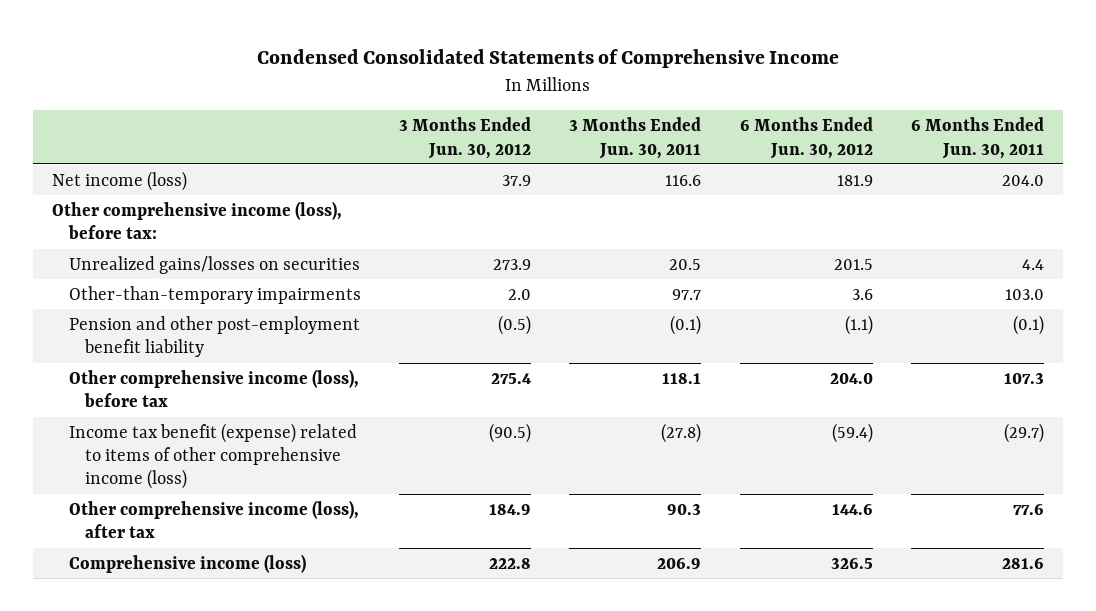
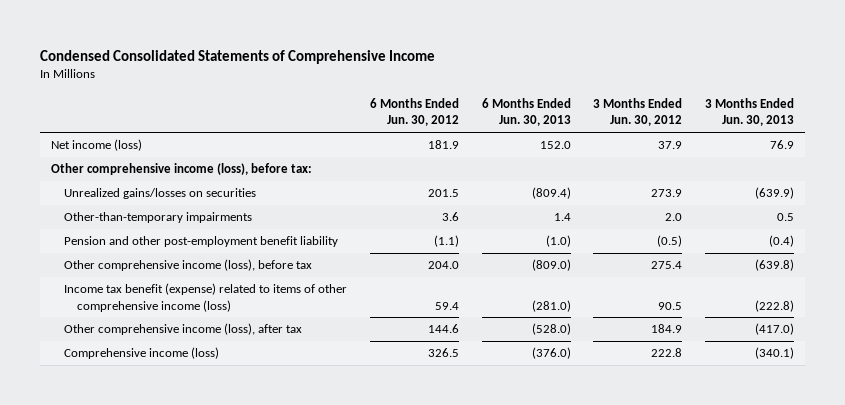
[569,117,702,159] 3 Months Ended Jun. 30, 2011 -> none
[911,117,1045,159] 6 Months Ended Jun. 30, 2011 -> none
none -> [481,97,571,127] 6 Months Ended Jun. 30, 2013
none -> [704,97,794,127] 3 Months Ended Jun. 30, 2013
[489,422,532,443] (90.5) -> [658,301,683,310] 90.5
[831,422,873,443] (59.4) -> [434,301,459,310] 59.4

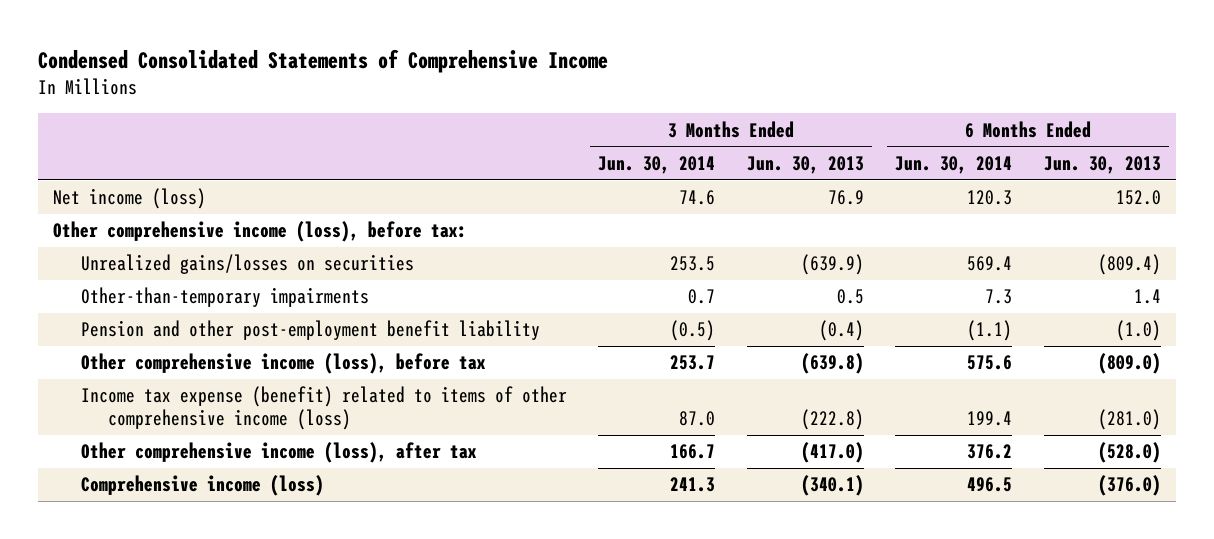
[369,97,459,127] 6 Months Ended Jun. 30, 2012 -> none
[593,97,683,127] 3 Months Ended Jun. 30, 2012 -> none
none -> [598,156,716,175] Jun. 30, 2014
none -> [895,156,1013,175] Jun. 30, 2014
[64,283,348,312] Income tax benefit (expense) related to items of other comprehensive income (loss) -> [80,386,567,431] Income tax expense (benefit) related to items of other comprehensive income (loss)

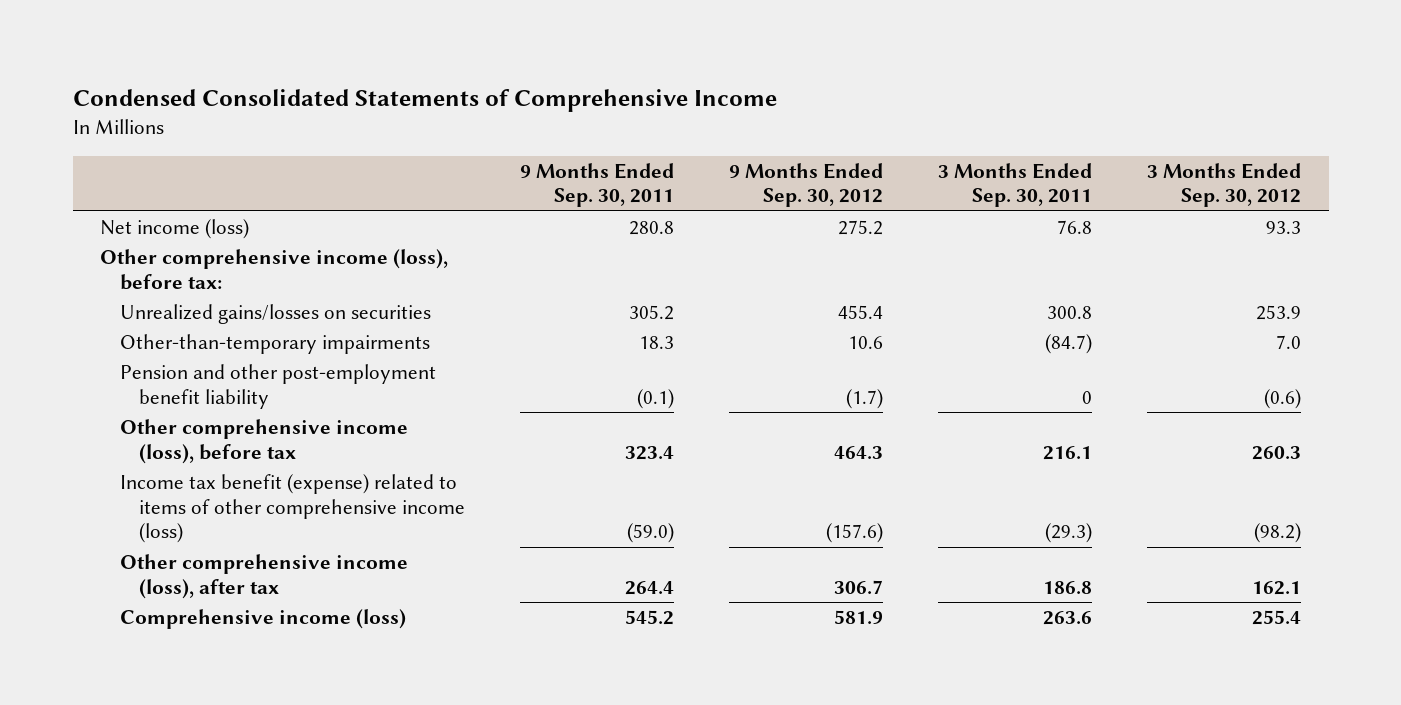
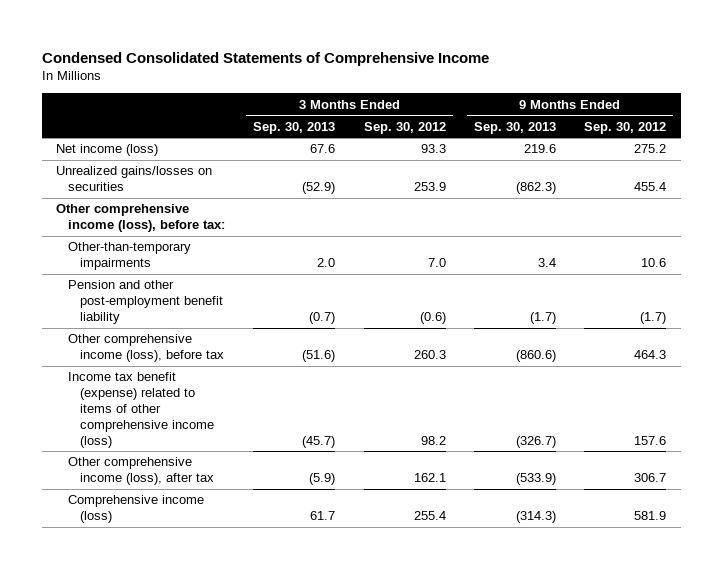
[519,162,674,208] 9 Months Ended Sep. 30, 2011 -> none
[938,162,1093,208] 3 Months Ended Sep. 30, 2011 -> none
none -> [253,121,336,134] Sep. 30, 2013
none -> [474,121,557,134] Sep. 30, 2013
[100,249,449,290] Other comprehensive income (loss), before tax: -> [56,204,225,233] Other comprehensive income (loss), before tax:
[826,523,884,544] (157.6) -> [634,435,667,445] 157.6
[1254,523,1302,544] (98.2) -> [420,435,446,445] 98.2

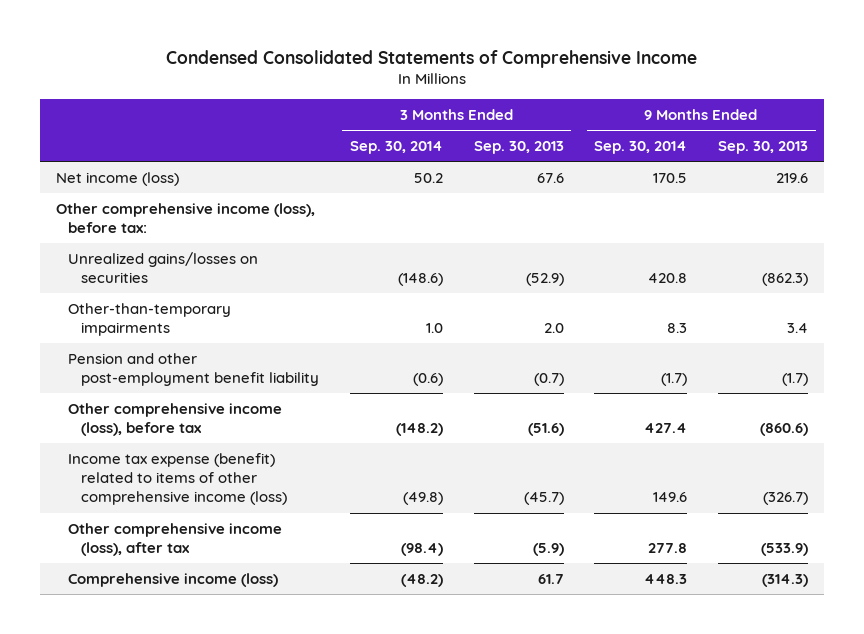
[363,121,446,134] Sep. 30, 2012 -> none
[584,121,667,134] Sep. 30, 2012 -> none
none -> [349,141,443,155] Sep. 30, 2014
none -> [594,141,688,155] Sep. 30, 2014
[56,166,213,192] Unrealized gains/losses on securities -> [68,251,259,284] Unrealized gains/losses on securities
[67,372,214,448] Income tax benefit (expense) related to items of other comprehensive income (loss) -> [68,452,287,506] Income tax expense (benefit) related to items of other comprehensive income (loss)

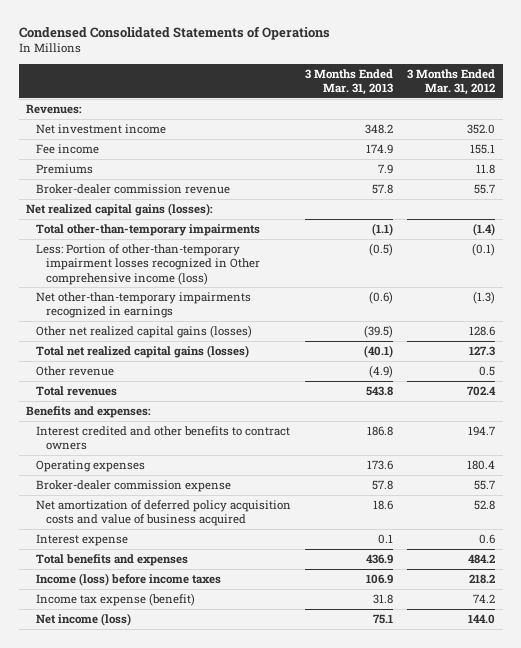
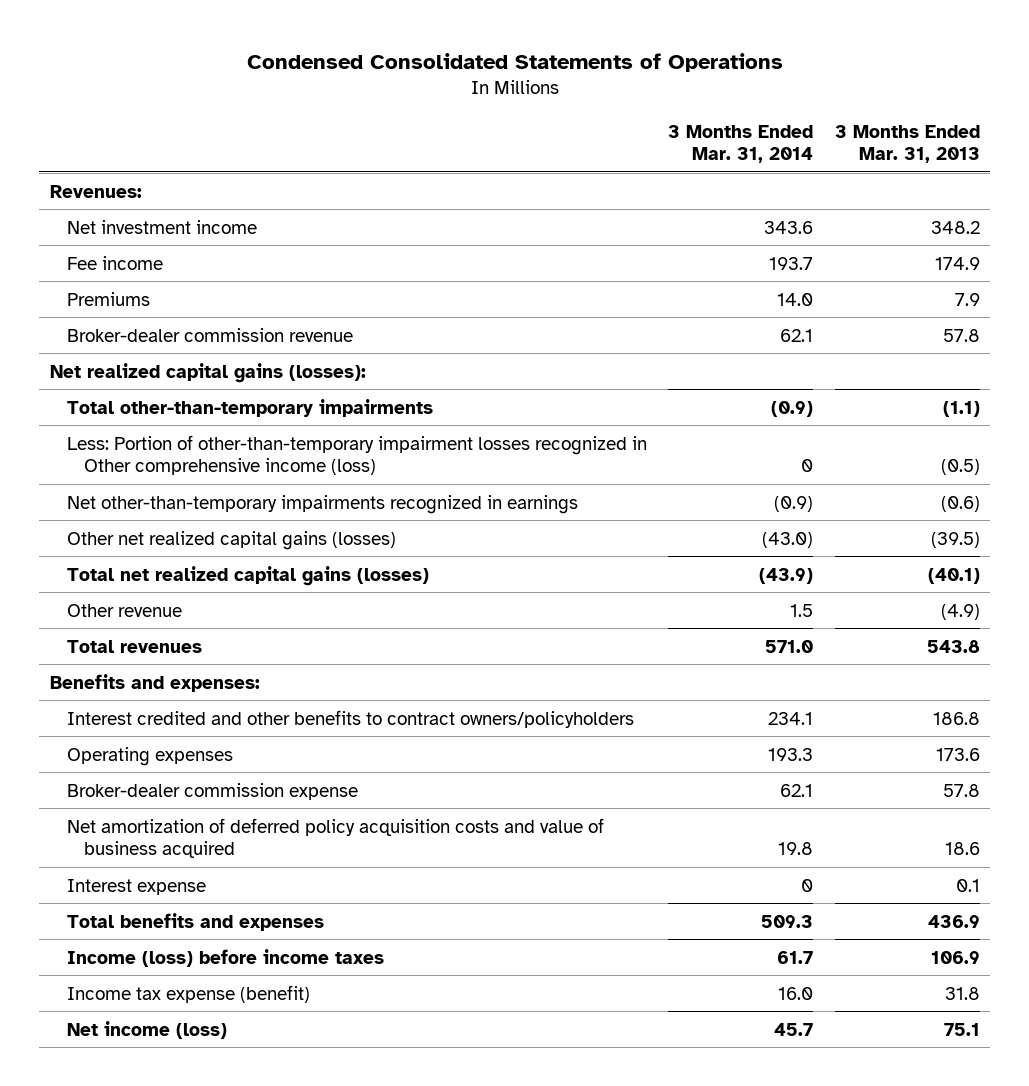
[407,68,496,96] 3 Months Ended Mar. 31, 2012 -> none
none -> [668,124,814,164] 3 Months Ended Mar. 31, 2014
[35,426,290,451] Interest credited and other benefits to contract owners -> [66,709,634,728] Interest credited and other benefits to contract owners/policyholders

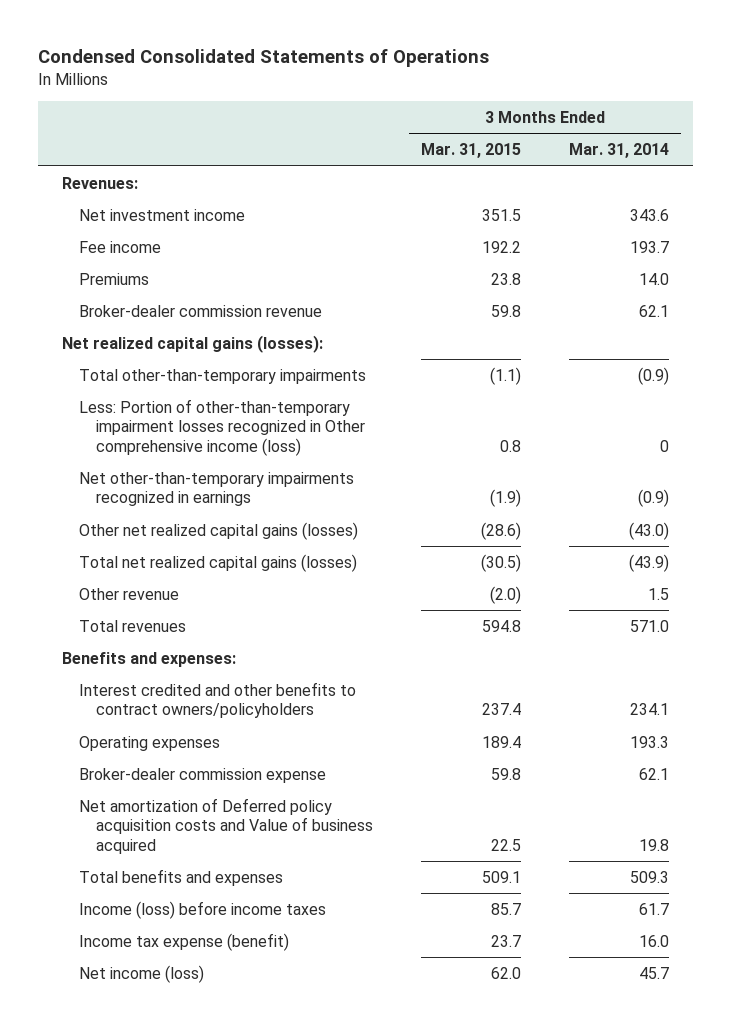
[834,124,980,164] 3 Months Ended Mar. 31, 2013 -> none
none -> [421,143,522,159] Mar. 31, 2015
[66,878,206,895] Interest expense -> none
[66,817,604,858] Net amortization of deferred policy acquisition costs and value of business acquired -> [79,797,373,855] Net amortization of Deferred policy acquisition costs and Value of business acquired

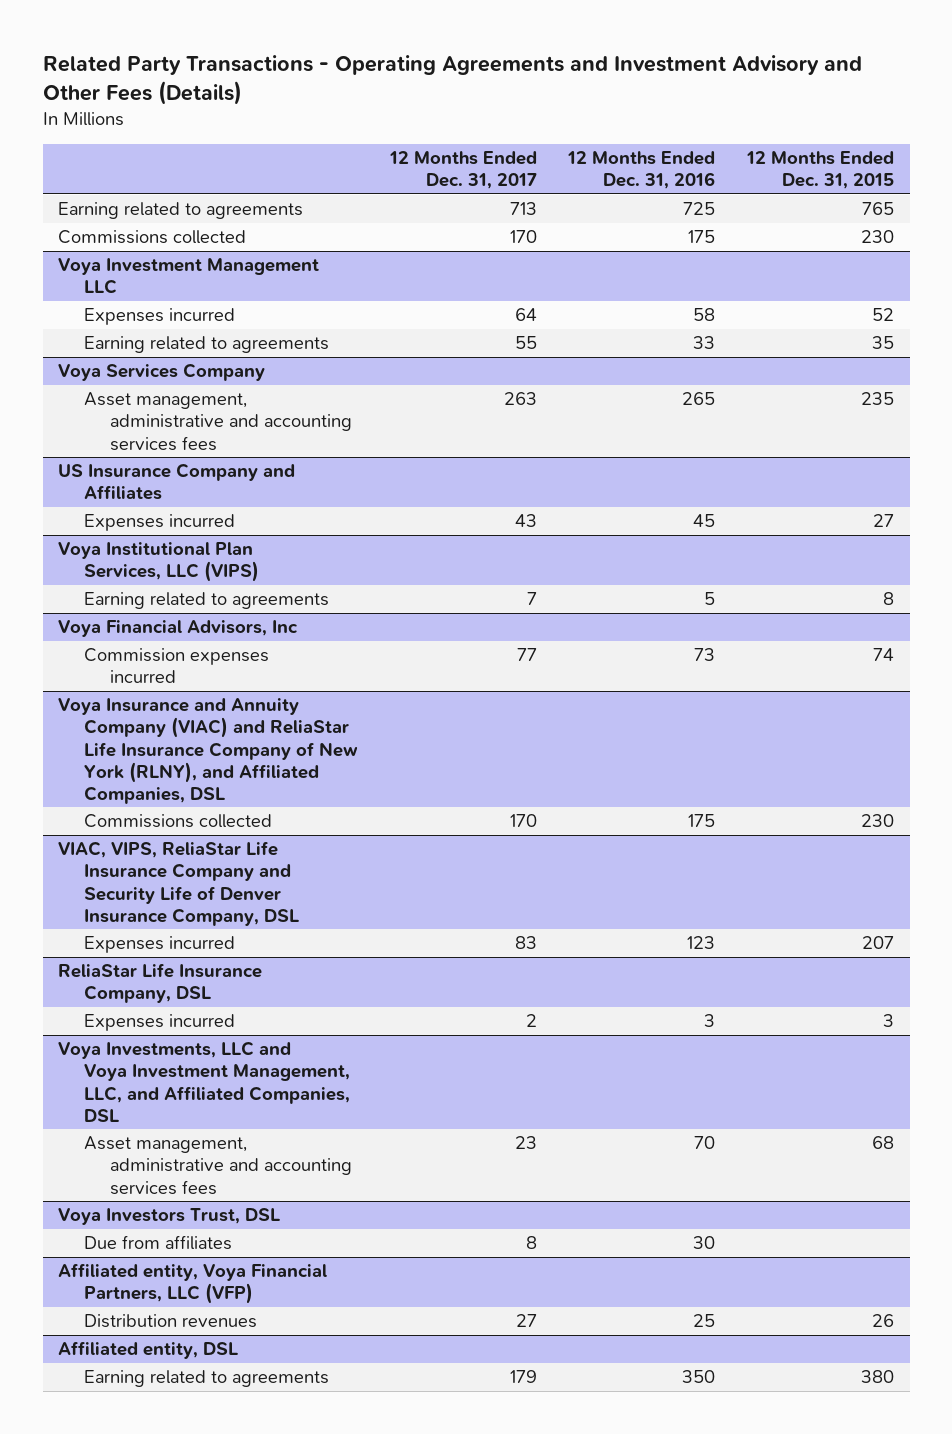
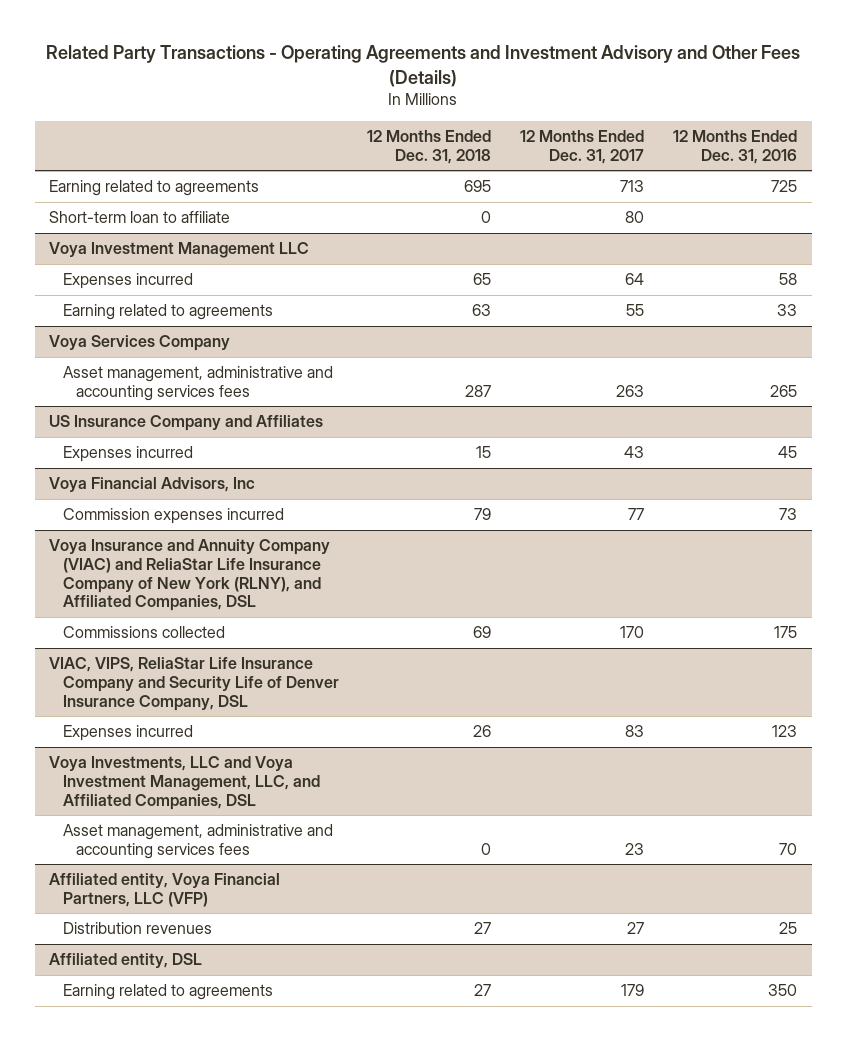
[745,151,894,190] 12 Months Ended Dec. 31, 2015 -> none
none -> [367,130,492,164] 12 Months Ended Dec. 31, 2018
[58,230,247,245] Commissions collected -> none
none -> [49,211,231,224] Short-term loan to affiliate
[58,542,260,583] Voya Institutional Plan Services, LLC (VIPS) -> none
[84,592,330,610] Earning related to agreements -> none
[58,963,263,1004] ReliaStar Life Insurance Company, DSL -> none
[84,1014,236,1032] Expenses incurred -> none
[58,1208,281,1226] Voya Investors Trust, DSL -> none
[84,1235,233,1251] Due from affiliates -> none

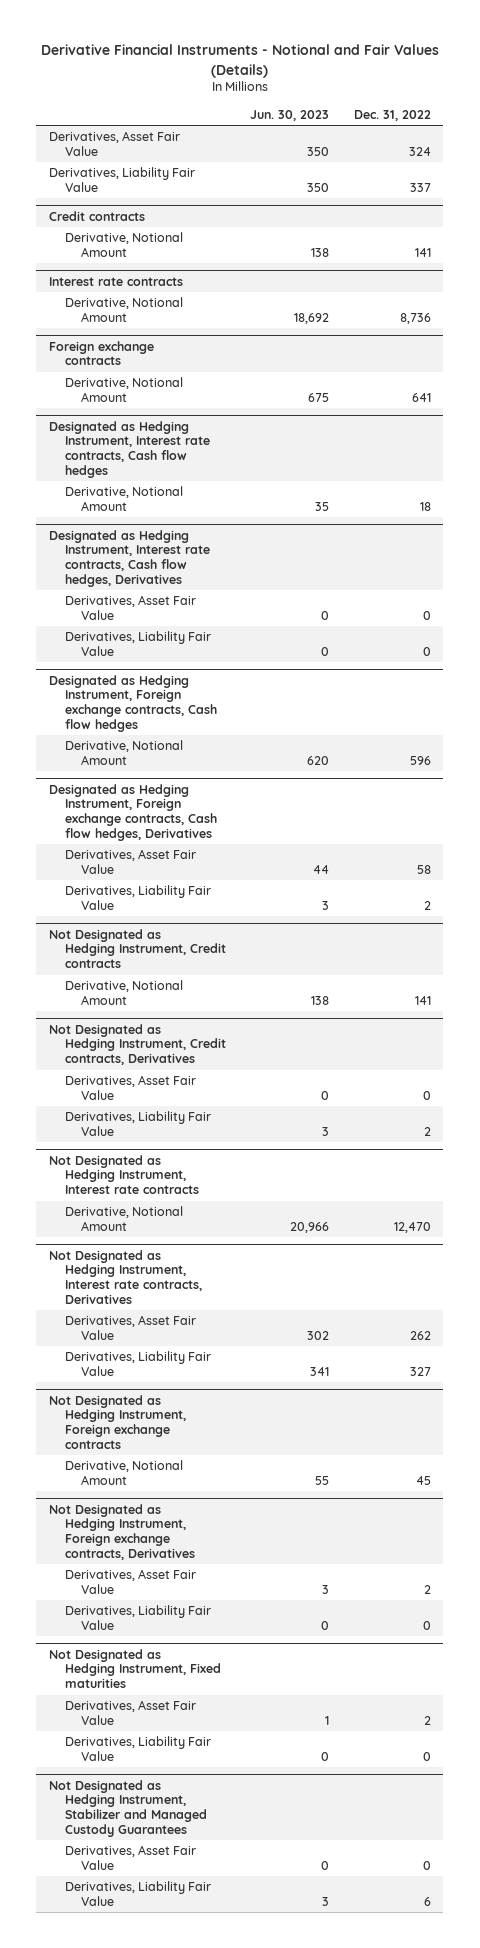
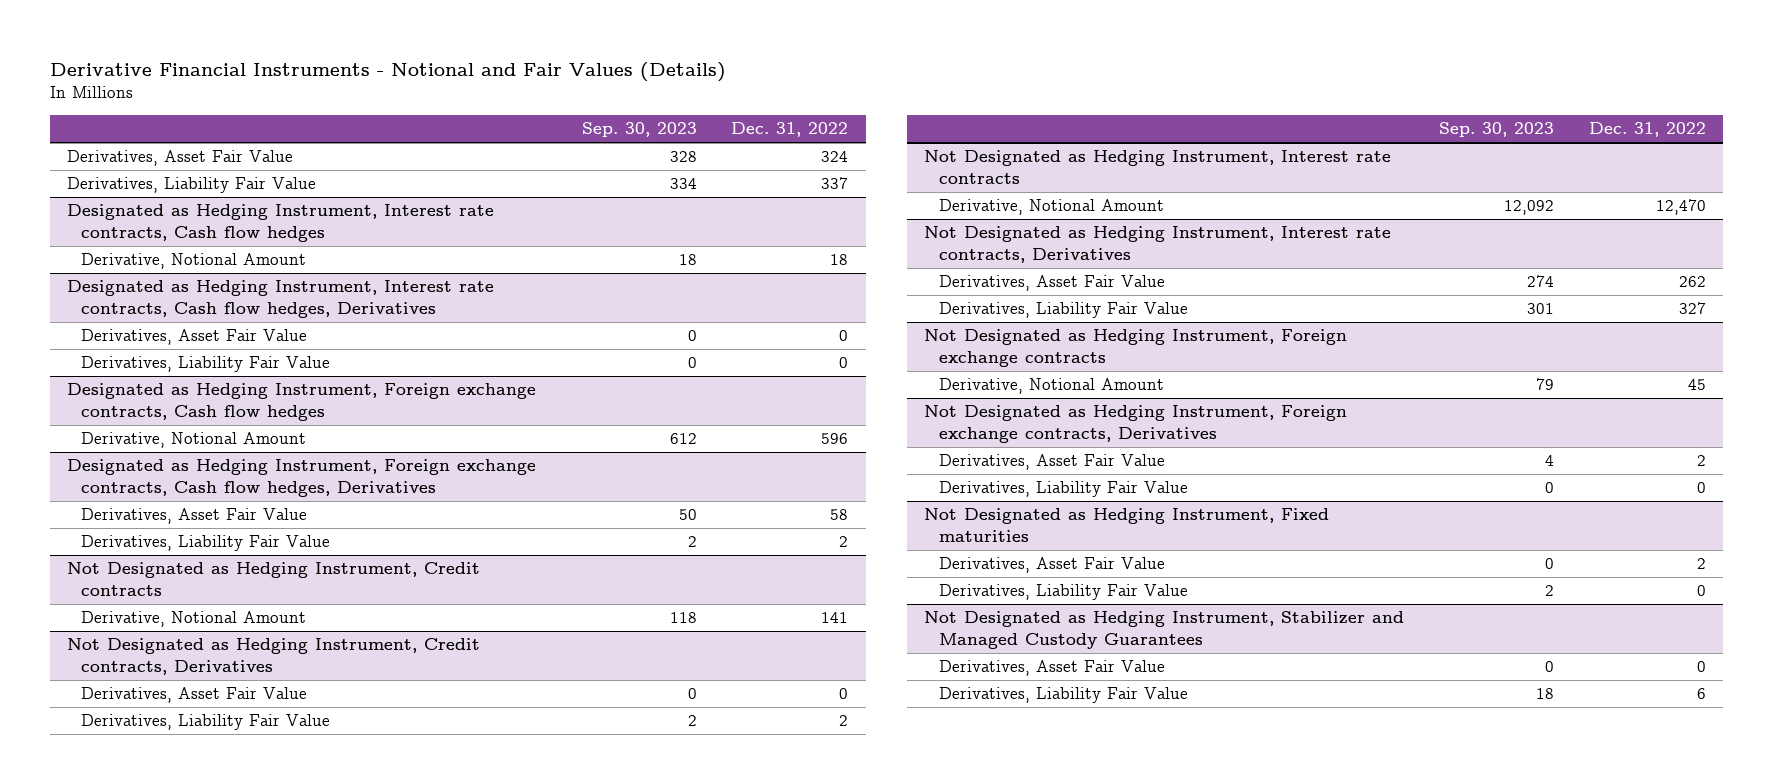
[250,109,330,121] Jun. 30, 2023 -> none
none -> [581,122,697,138] Sep. 30, 2023
[48,210,145,221] Credit contracts -> none
[64,232,183,258] Derivative, Notional Amount -> none
[48,276,183,286] Interest rate contracts -> none
[64,297,183,323] Derivative, Notional Amount -> none
[48,340,154,366] Foreign exchange contracts -> none
[64,377,183,403] Derivative, Notional Amount -> none

